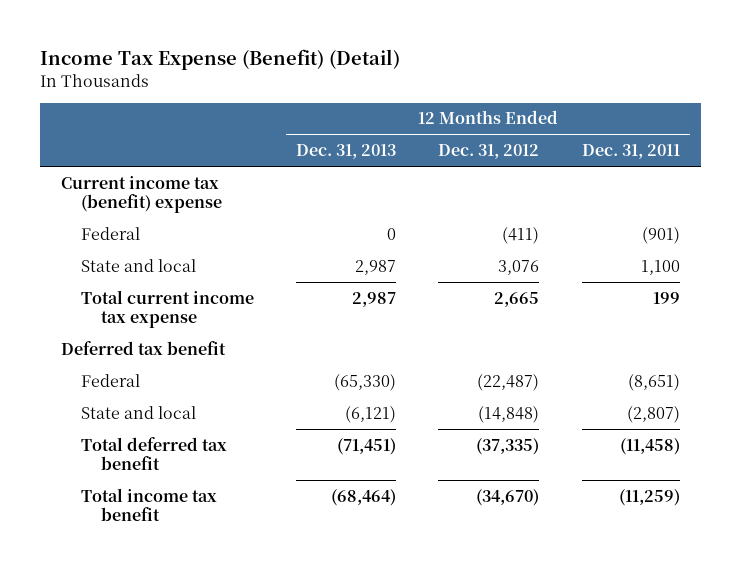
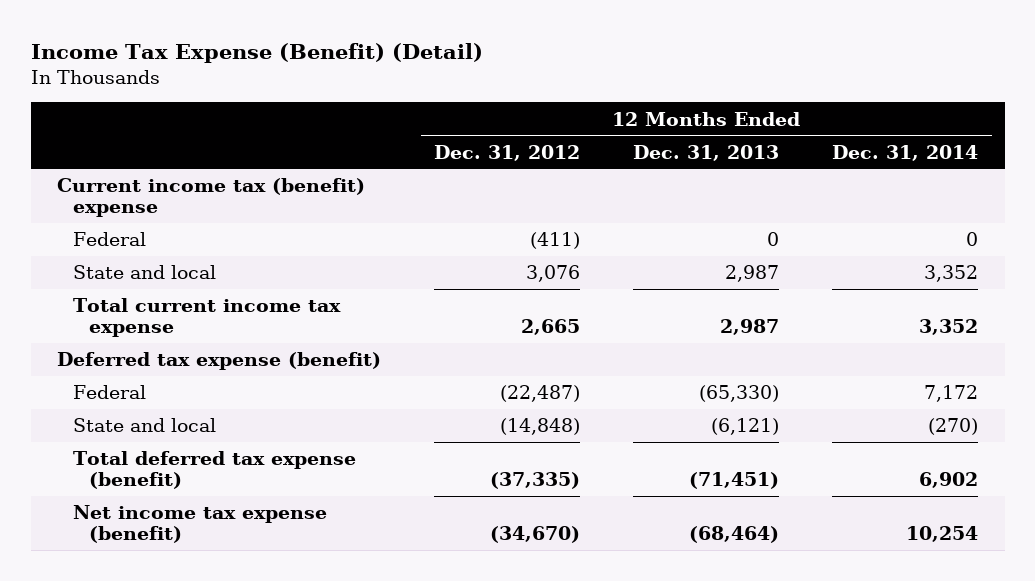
[581,144,680,160] Dec. 31, 2011 -> none
none -> [832,144,979,161] Dec. 31, 2014
[61,340,227,355] Deferred tax benefit -> [57,352,382,371] Deferred tax expense (benefit)
[80,436,227,470] Total deferred tax benefit -> [73,451,357,490] Total deferred tax expense (benefit)
[80,487,217,521] Total income tax benefit -> [73,505,328,544] Net income tax expense (benefit)

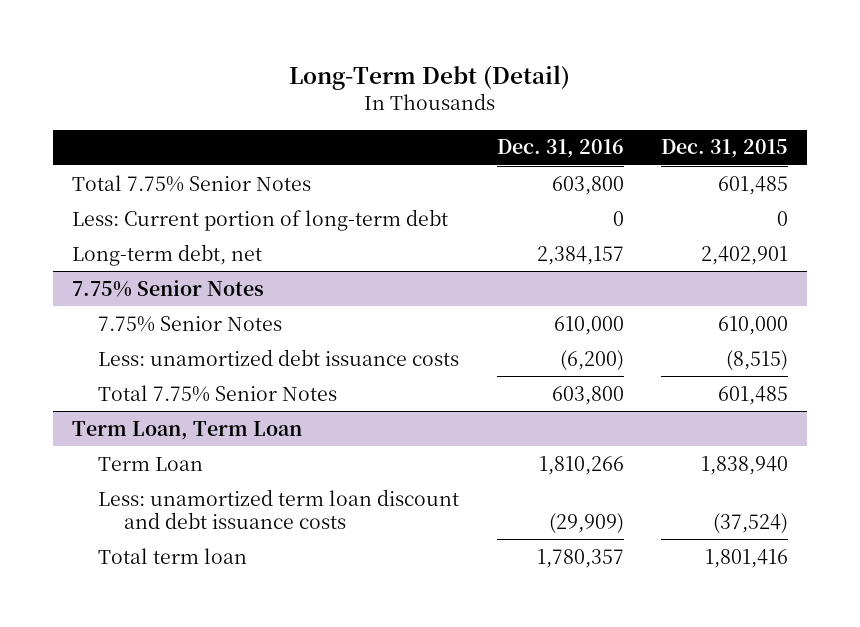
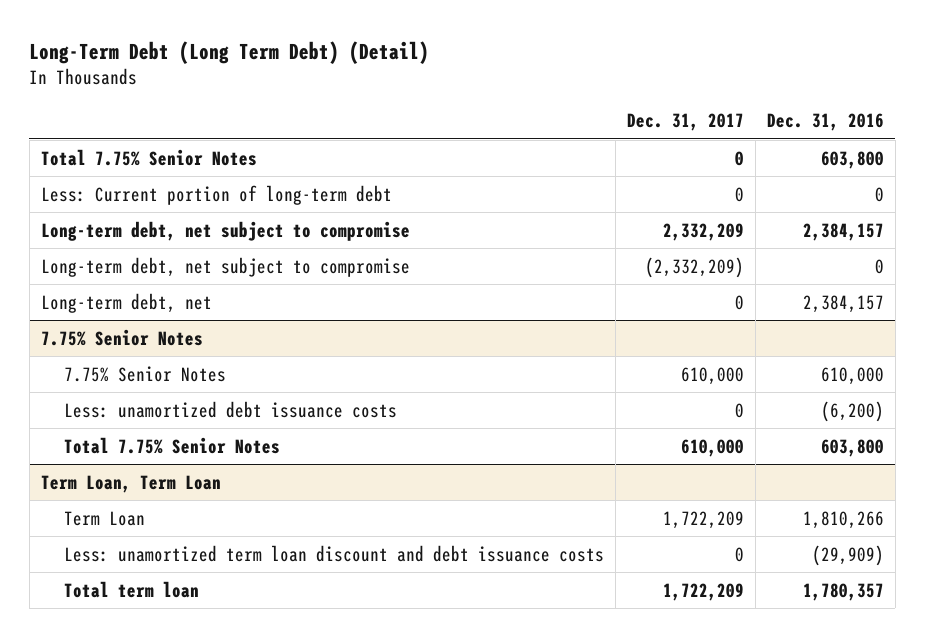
[289,64,571,90] Long-Term Debt (Detail) -> [29,40,430,64] Long-Term Debt (Long Term Debt) (Detail)
[661,139,789,159] Dec. 31, 2015 -> none
none -> [627,113,745,132] Dec. 31, 2017
none -> [40,220,410,241] Long-term debt, net subject to compromise
none -> [40,256,410,277] Long-term debt, net subject to compromise

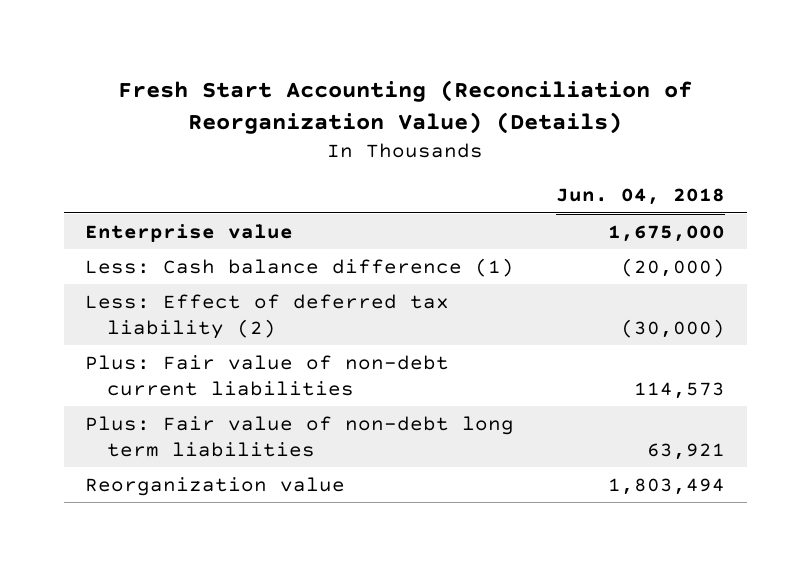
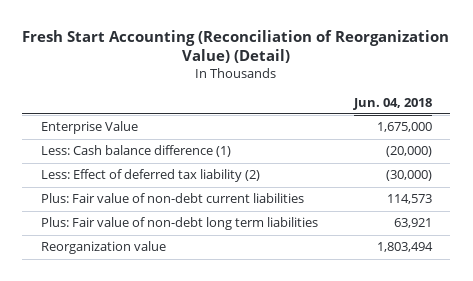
[118,79,693,134] Fresh Start Accounting (Reconciliation of Reorganization Value) (Details) -> [22,29,450,64] Fresh Start Accounting (Reconciliation of Reorganization Value) (Detail)
[85,223,294,242] Enterprise value -> [40,121,138,135] Enterprise Value

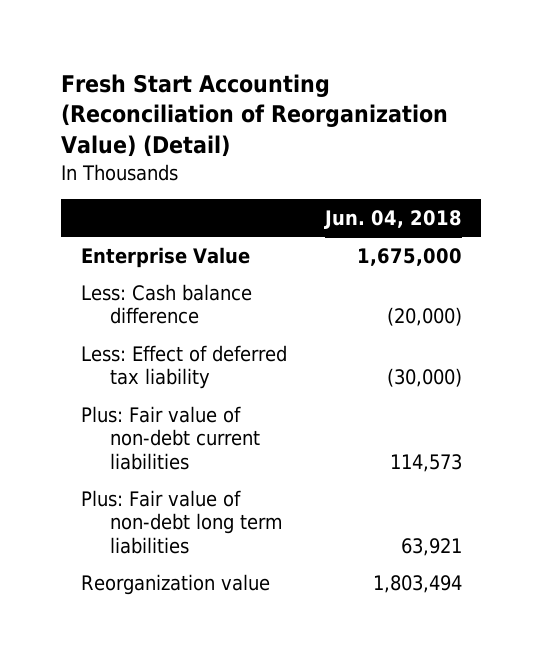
[40,145,231,158] Less: Cash balance difference (1) -> [80,283,252,325] Less: Cash balance difference
[40,169,260,183] Less: Effect of deferred tax liability (2) -> [80,344,287,390] Less: Effect of deferred tax liability

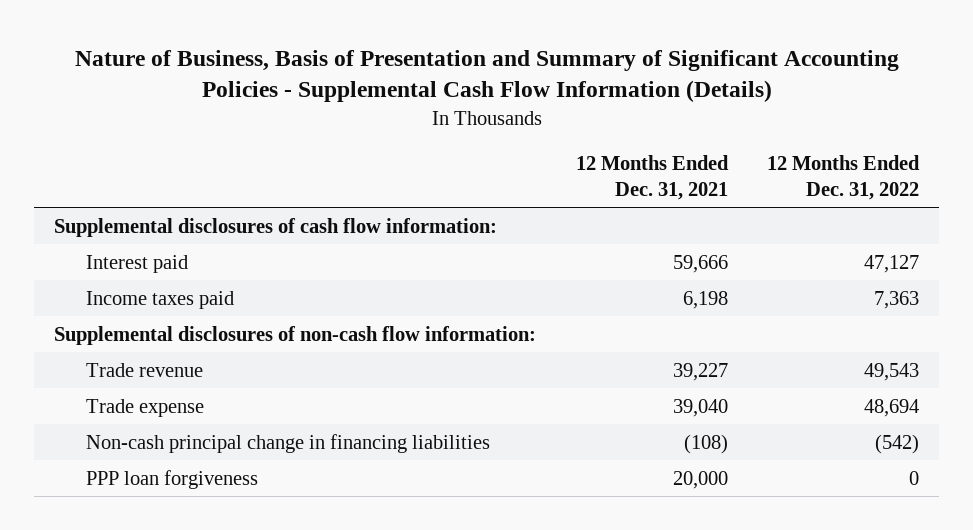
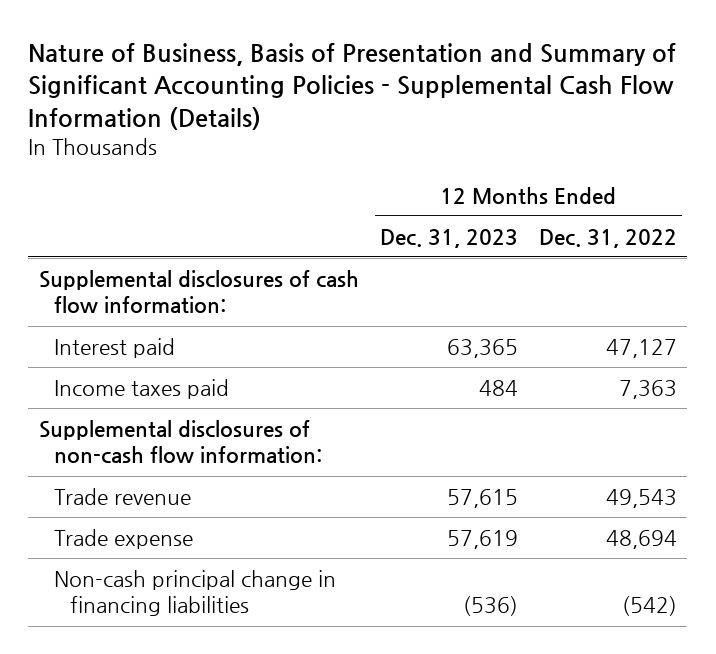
[575,155,729,200] 12 Months Ended Dec. 31, 2021 -> none
none -> [379,228,518,248] Dec. 31, 2023
[86,469,259,489] PPP loan forgiveness -> none

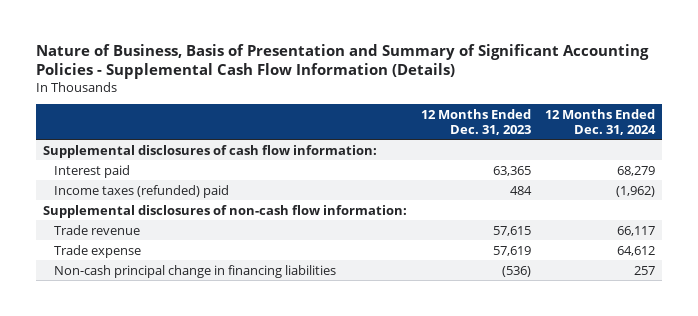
[538,228,677,248] Dec. 31, 2022 -> none
none -> [544,108,656,135] 12 Months Ended Dec. 31, 2024
[54,378,230,399] Income taxes paid -> [53,184,229,198] Income taxes (refunded) paid

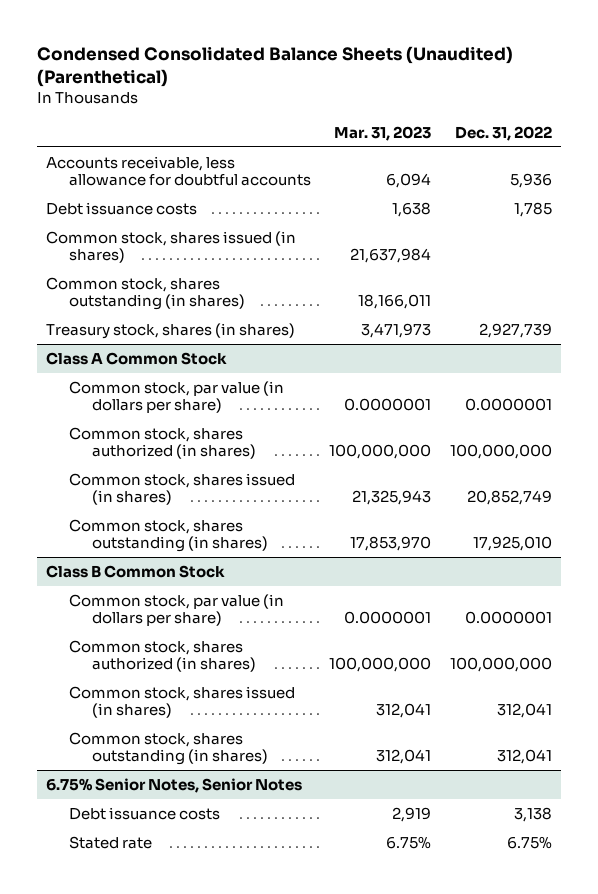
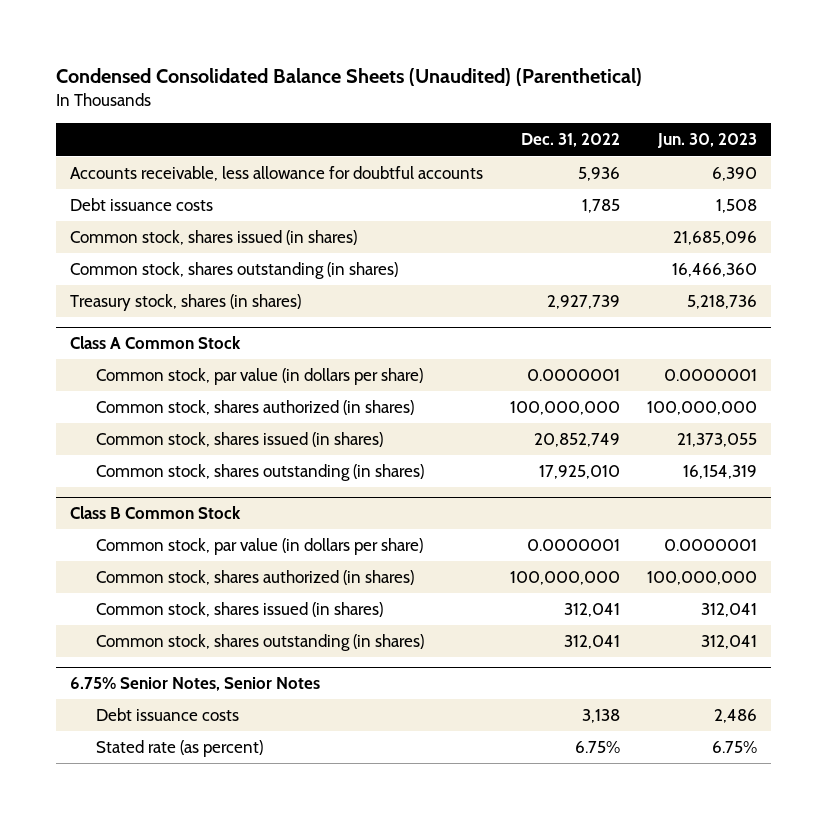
[334,125,432,141] Mar. 31, 2023 -> none
none -> [657,133,758,149] Jun. 30, 2023
[68,835,152,849] Stated rate -> [95,740,263,758] Stated rate (as percent)

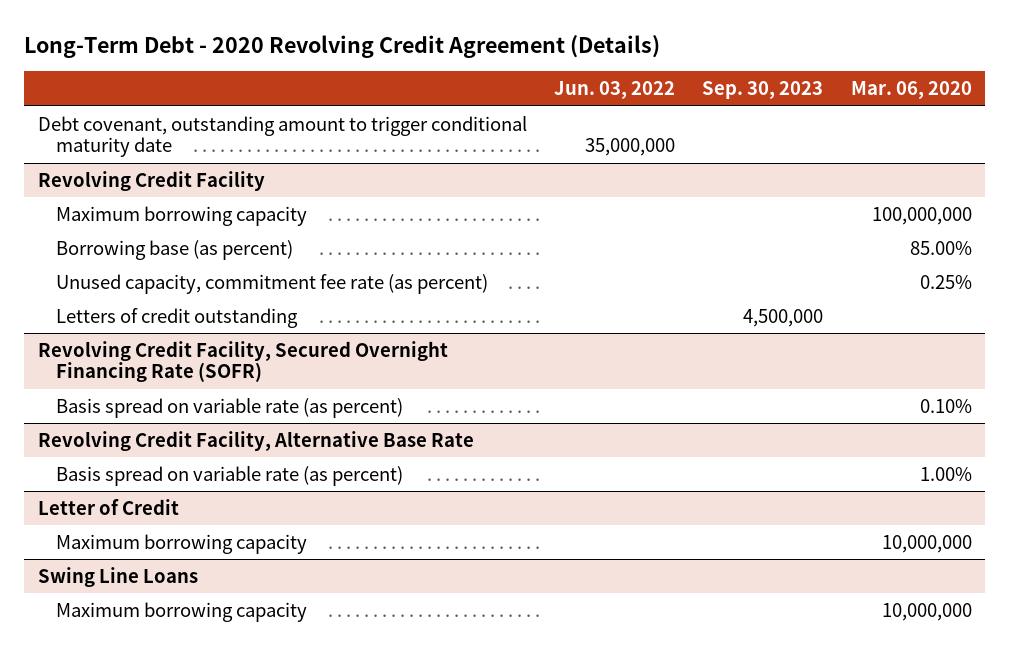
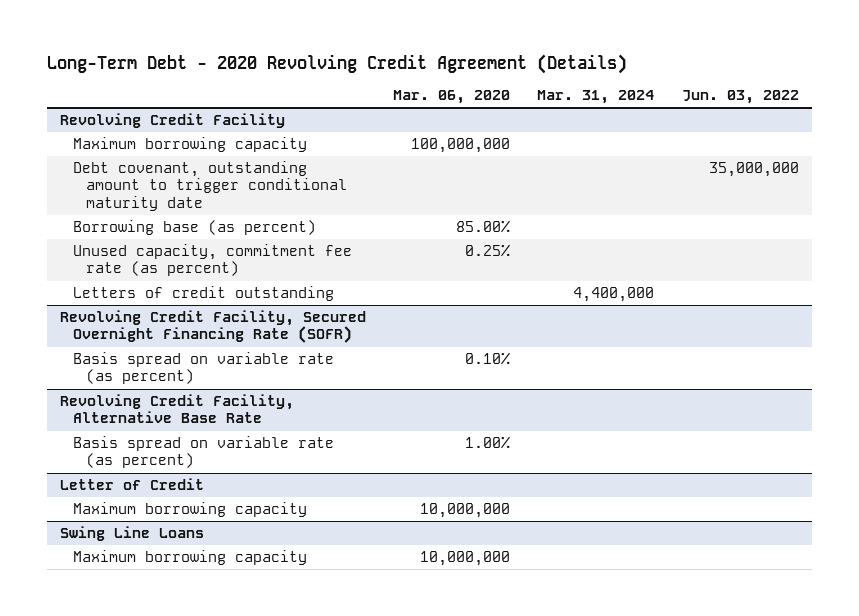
[702,81,824,100] Sep. 30, 2023 -> none
none -> [537,90,655,105] Mar. 31, 2024
[37,115,527,158] Debt covenant, outstanding amount to trigger conditional maturity date -> none
none -> [73,161,348,211] Debt covenant, outstanding amount to trigger conditional maturity date

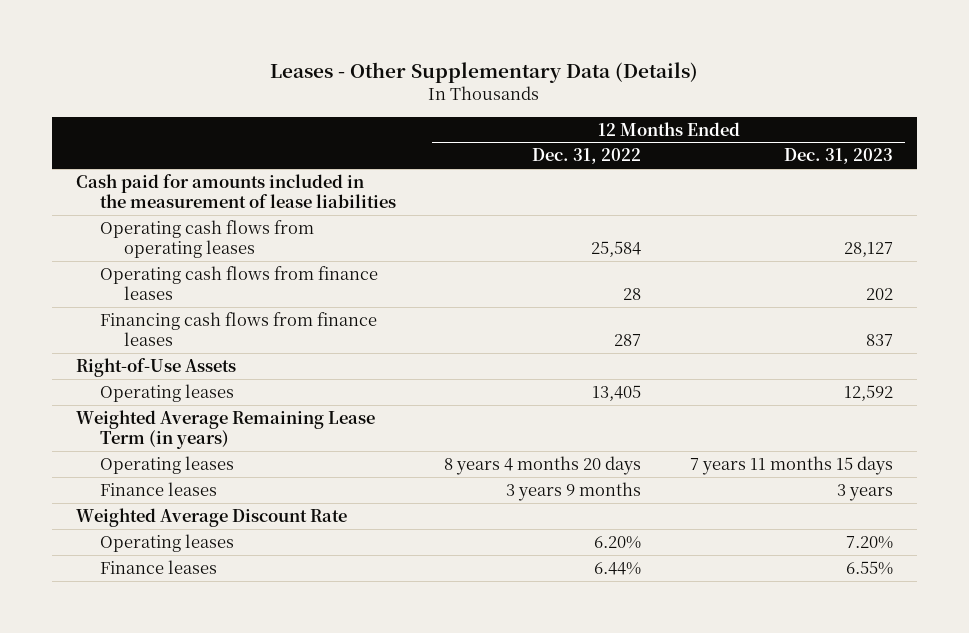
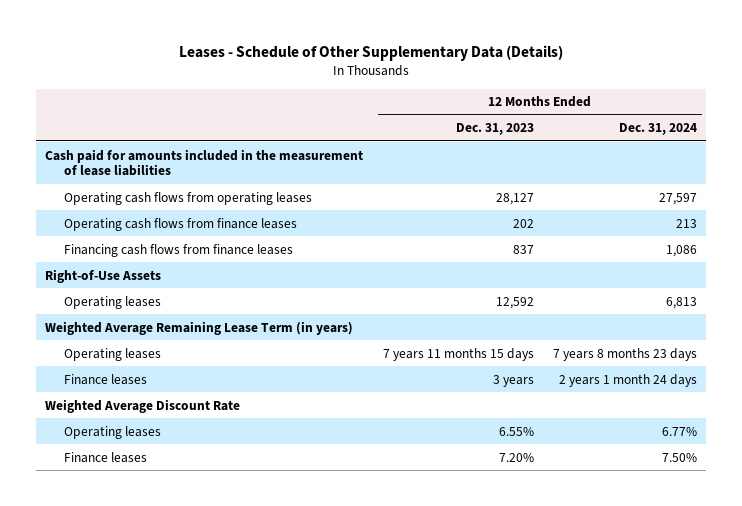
[270,61,699,83] Leases - Other Supplementary Data (Details) -> [179,44,564,61] Leases - Schedule of Other Supplementary Data (Details)
[532,148,642,165] Dec. 31, 2022 -> none
none -> [618,123,697,136] Dec. 31, 2024
[845,535,893,549] 7.20% -> [498,426,534,436] 6.55%
[845,560,893,575] 6.55% -> [498,452,534,462] 7.20%

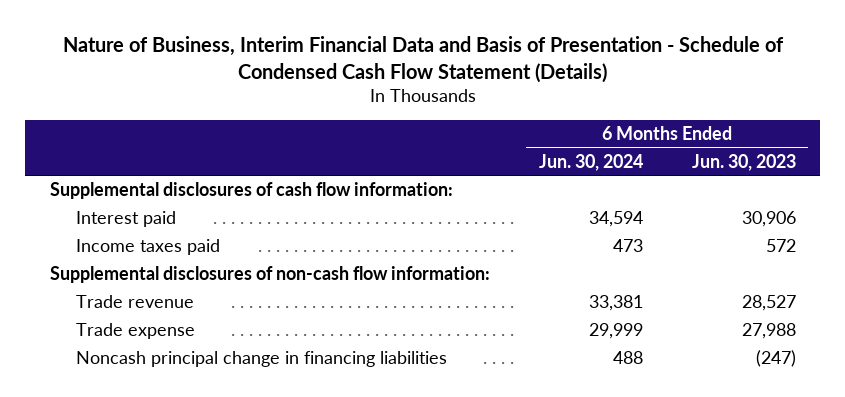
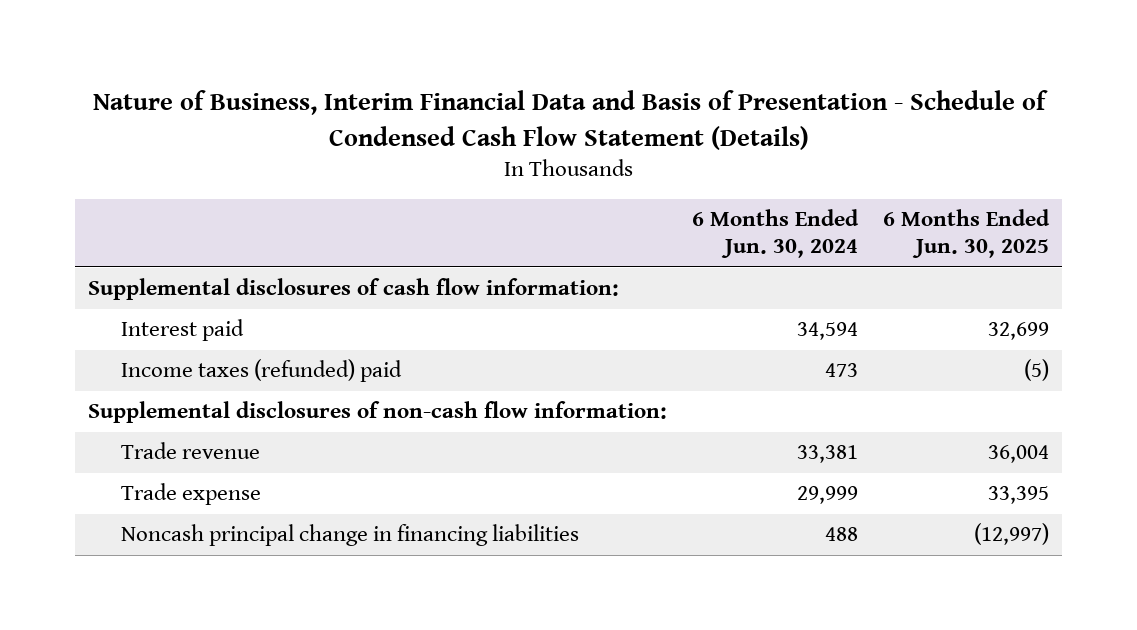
[691,153,796,171] Jun. 30, 2023 -> none
none -> [883,208,1051,259] 6 Months Ended Jun. 30, 2025
[75,239,220,256] Income taxes paid -> [120,359,402,383] Income taxes (refunded) paid

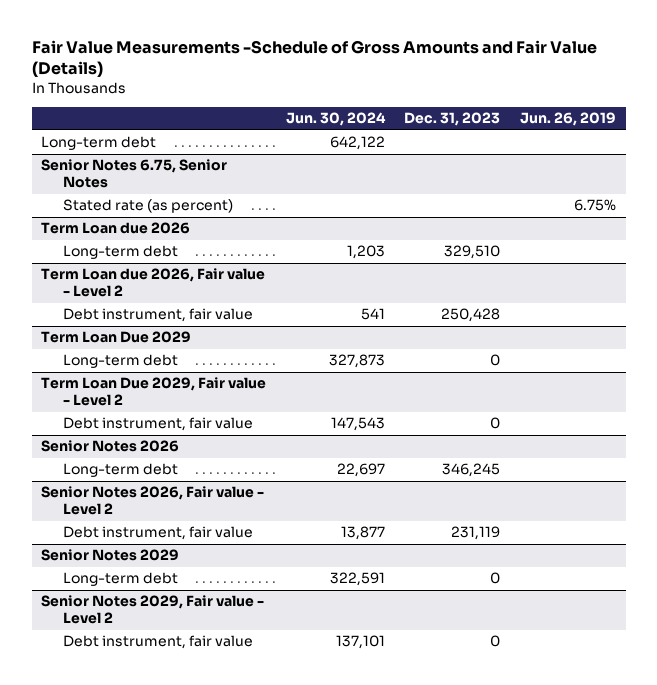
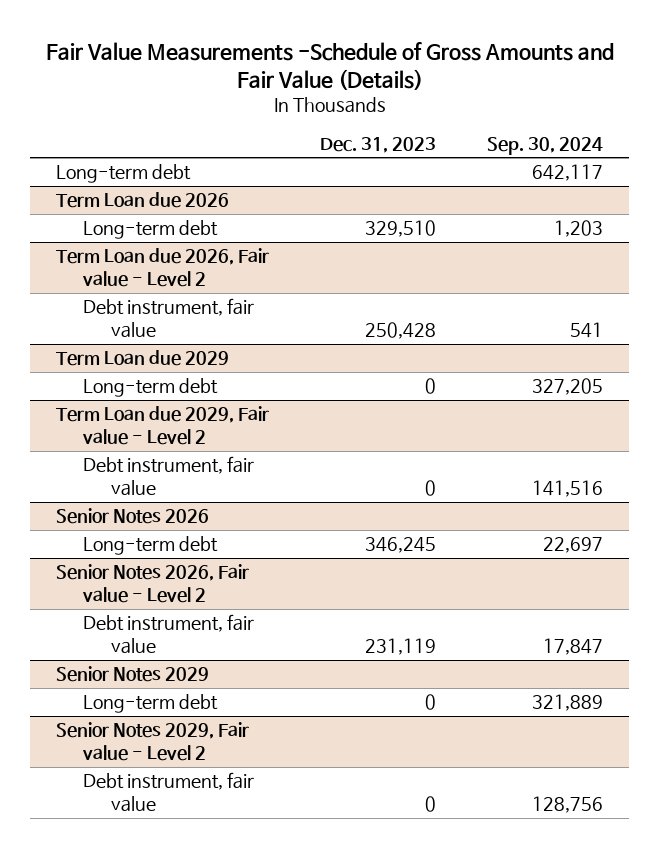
[285,112,386,127] Jun. 30, 2024 -> none
[519,112,616,127] Jun. 26, 2019 -> none
none -> [487,136,604,155] Sep. 30, 2024
[41,159,228,189] Senior Notes 6.75, Senior Notes -> none
[63,199,234,214] Stated rate (as percent) -> none
[41,331,192,344] Term Loan Due 2029 -> [55,350,229,367] Term Loan due 2029
[41,377,267,407] Term Loan Due 2029, Fair value - Level 2 -> [55,406,269,446] Term Loan due 2029, Fair value - Level 2

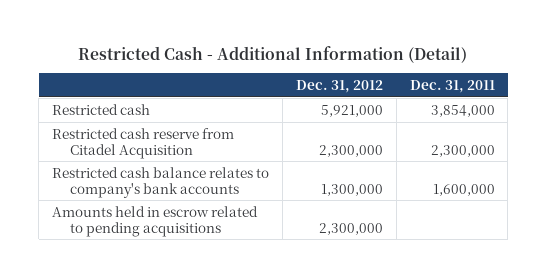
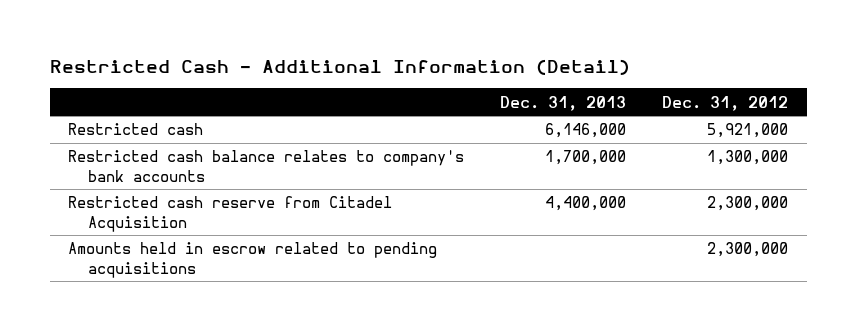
[409,80,495,94] Dec. 31, 2011 -> none
none -> [500,95,627,111] Dec. 31, 2013
[52,127,235,159] Restricted cash reserve from Citadel Acquisition -> [67,196,392,232] Restricted cash reserve from Citadel Acquisition

